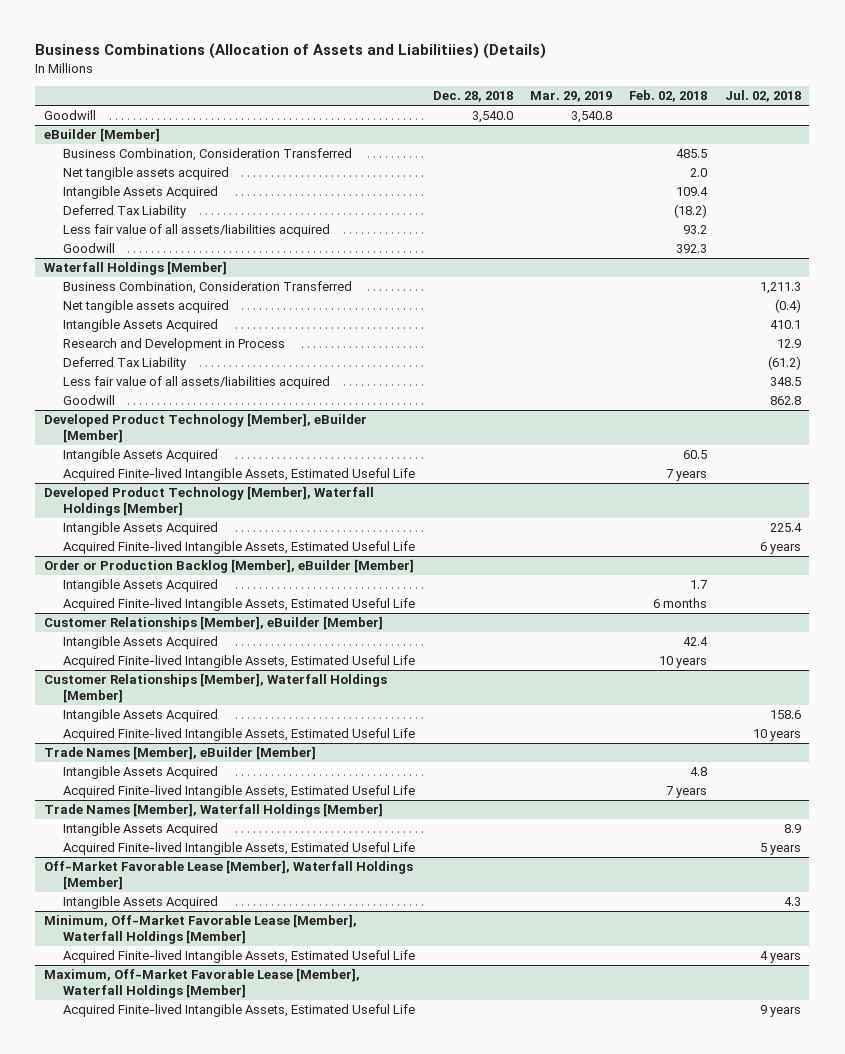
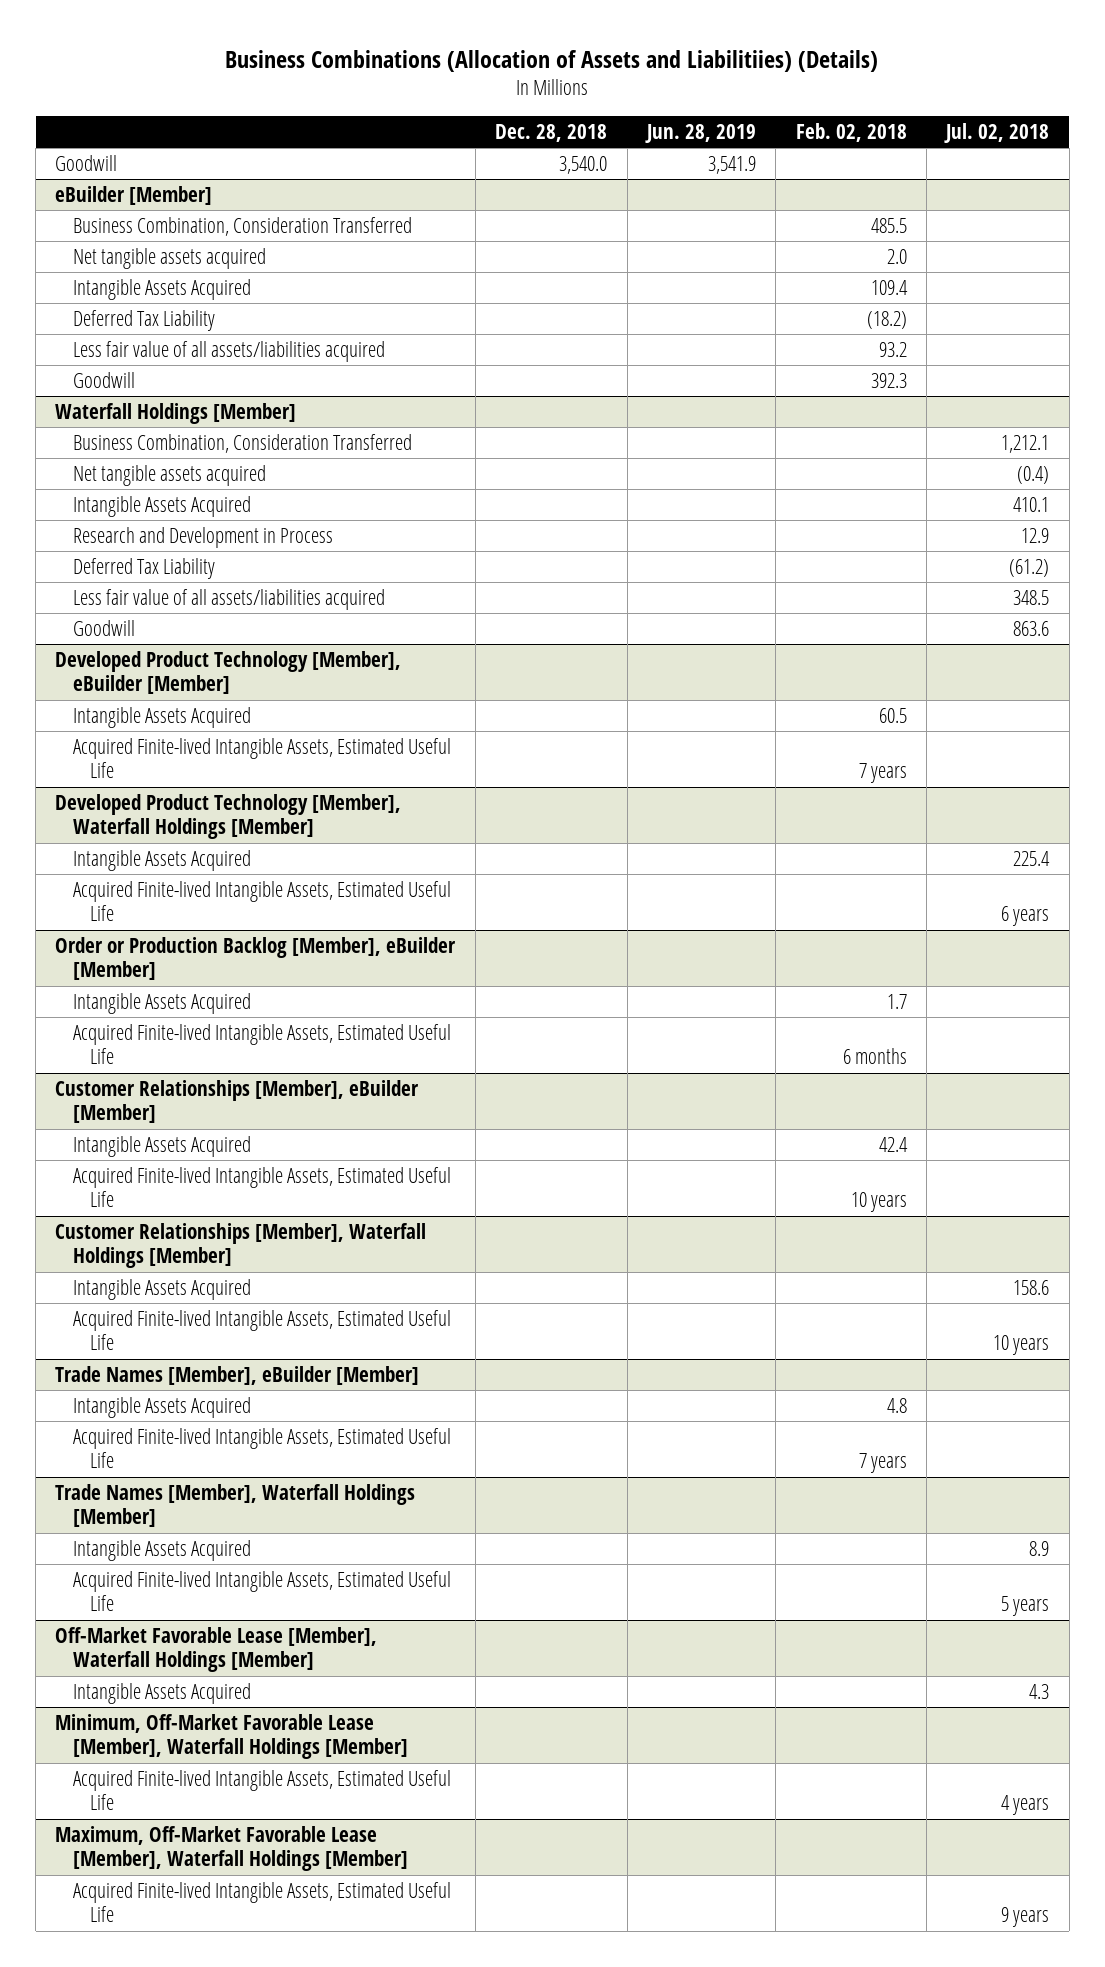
[530,91,613,103] Mar. 29, 2019 -> none
none -> [644,123,756,143] Jun. 28, 2019
[759,282,801,295] 1,211.3 -> [1001,434,1050,453] 1,212.1
[769,396,801,406] 862.8 -> [1013,620,1050,636] 863.6

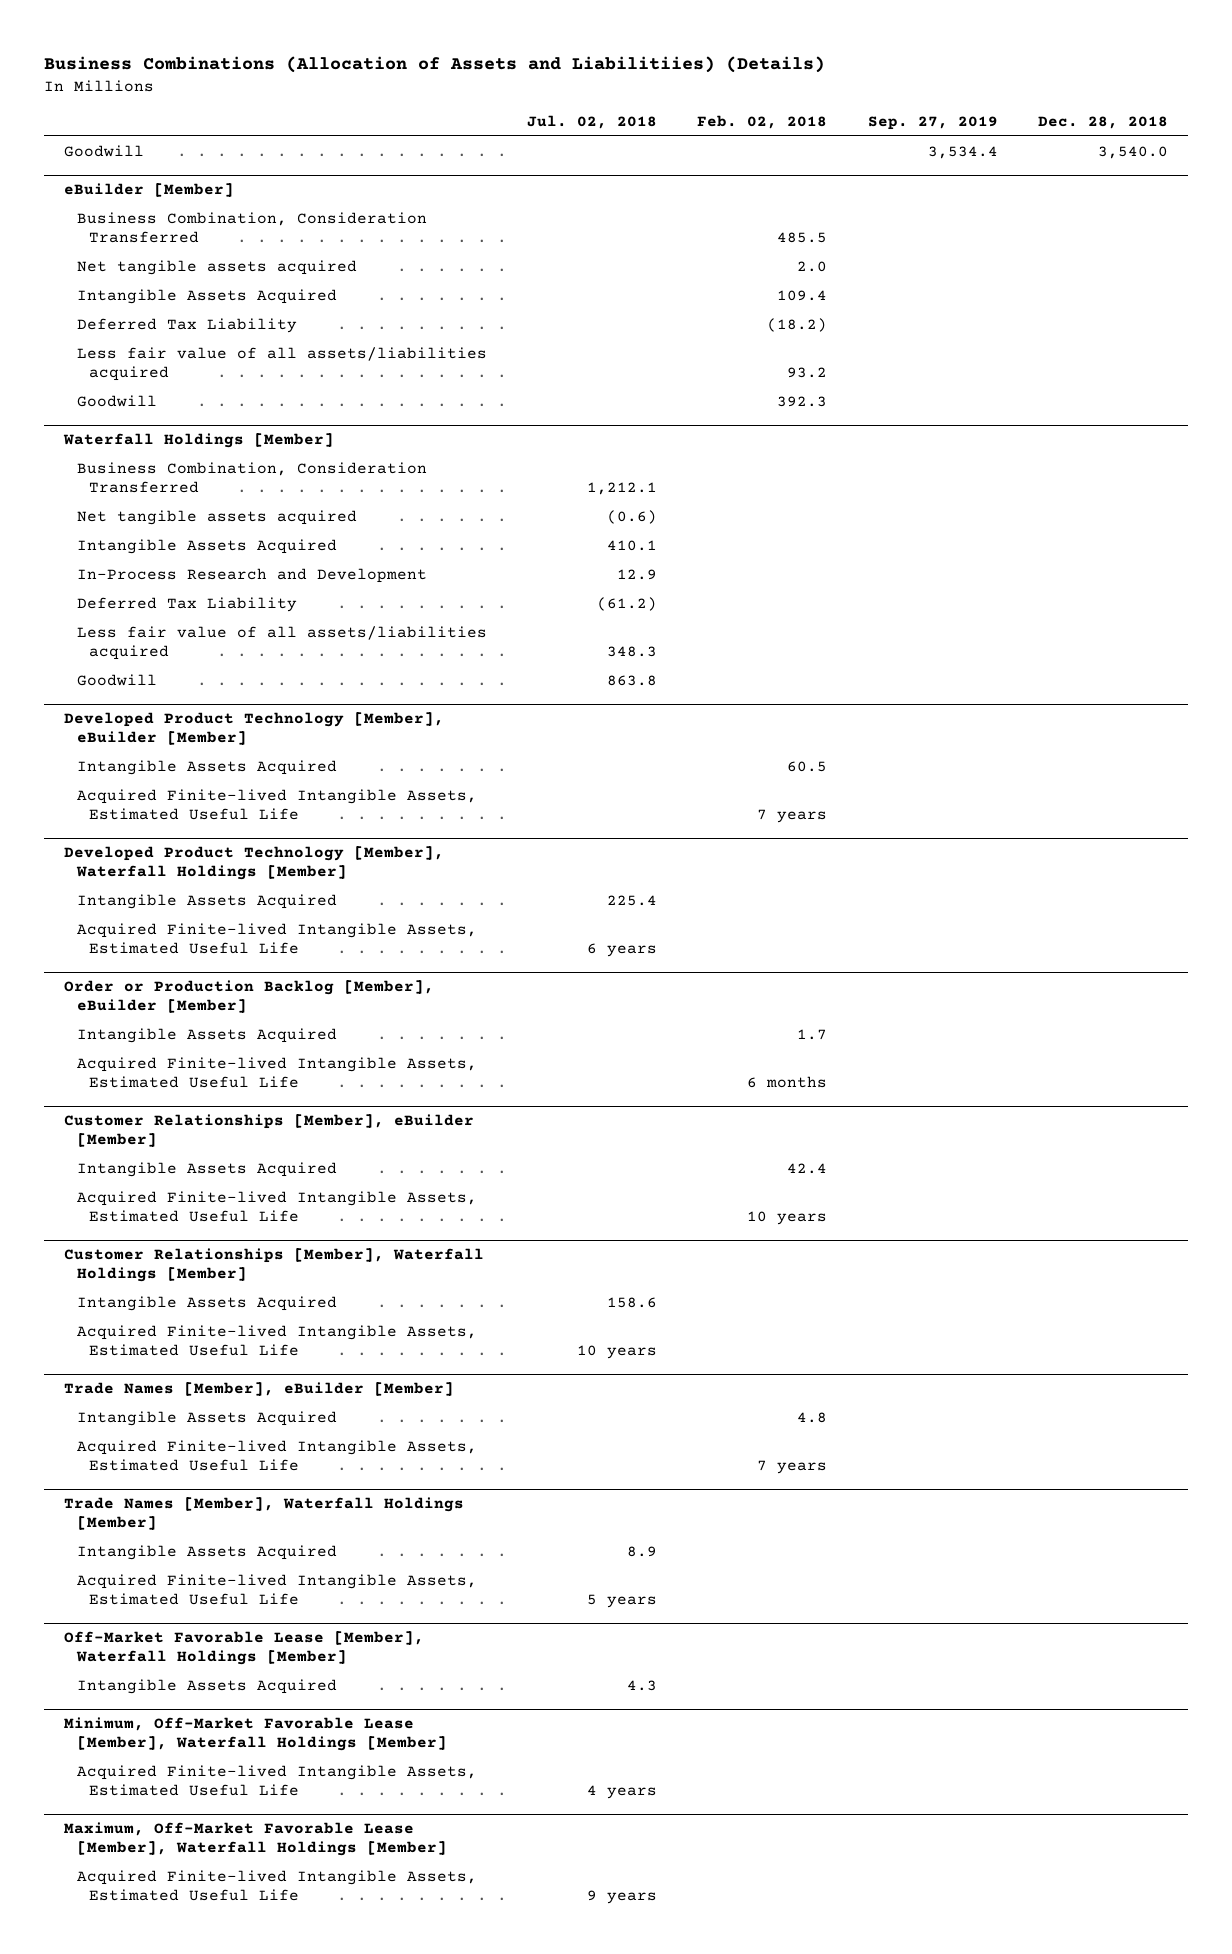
[644,123,756,143] Jun. 28, 2019 -> none
none -> [867,115,998,130] Sep. 27, 2019
[1017,465,1050,484] (0.4) -> [606,510,657,525] (0.6)
[72,526,333,548] Research and Development in Process -> [76,568,427,584] In-Process Research and Development
[1013,589,1050,605] 348.5 -> [606,645,657,657] 348.3
[1013,620,1050,636] 863.6 -> [606,675,657,687] 863.8

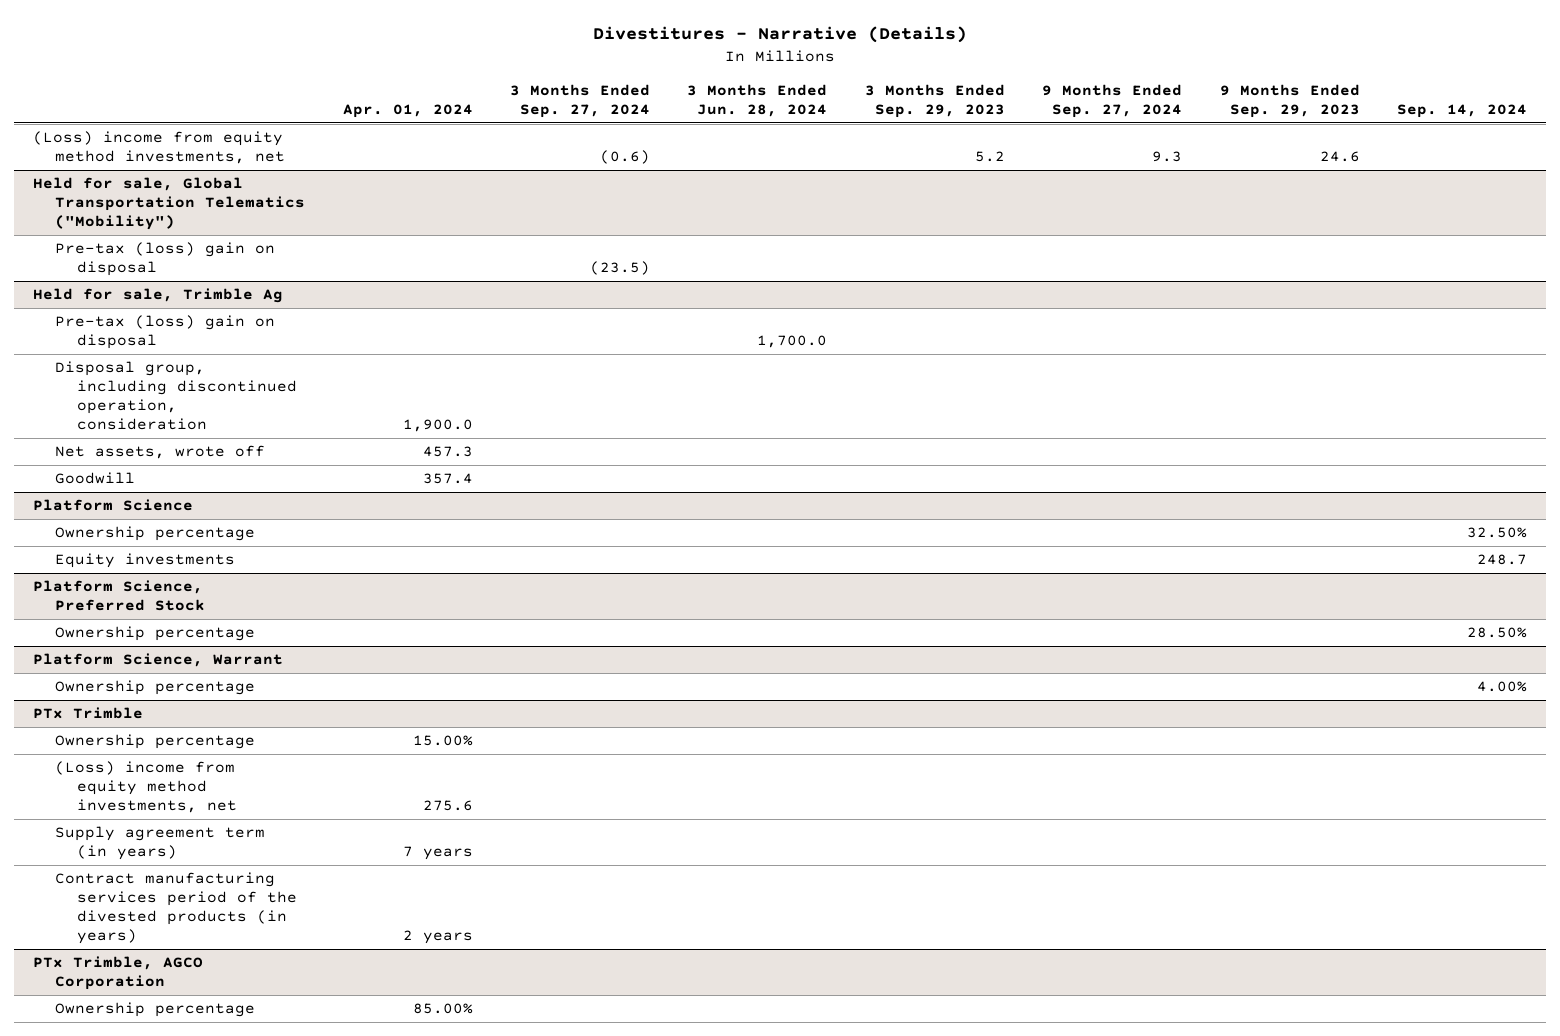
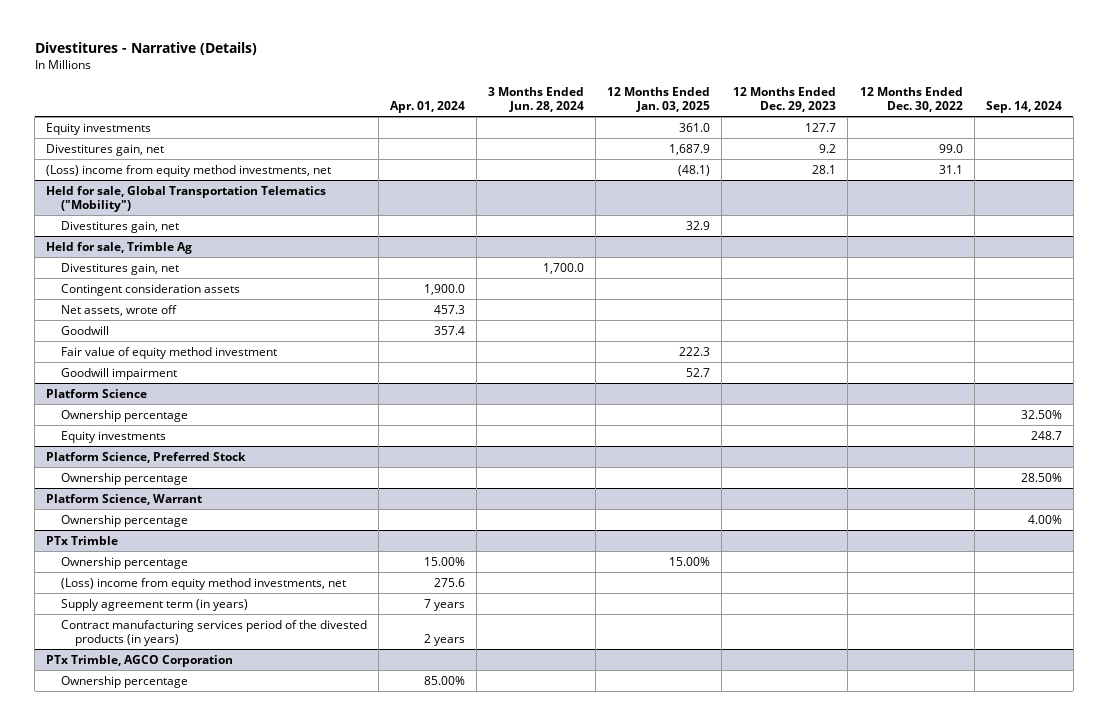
[510,84,651,119] 3 Months Ended Sep. 27, 2024 -> none
[864,84,1005,119] 3 Months Ended Sep. 29, 2023 -> none
[1042,84,1183,119] 9 Months Ended Sep. 27, 2024 -> none
[1219,84,1360,119] 9 Months Ended Sep. 29, 2023 -> none
none -> [607,86,711,112] 12 Months Ended Jan. 03, 2025
none -> [733,86,837,112] 12 Months Ended Dec. 29, 2023
none -> [859,86,963,112] 12 Months Ended Dec. 30, 2022
none -> [46,122,152,135] Equity investments
none -> [46,143,165,156] Divestitures gain, net
[55,242,276,277] Pre-tax (loss) gain on disposal -> none
none -> [60,220,179,233] Divestitures gain, net
[55,315,276,350] Pre-tax (loss) gain on disposal -> none
none -> [60,262,179,275] Divestitures gain, net
[55,361,298,431] Disposal group, including discontinued operation, consideration -> [60,283,240,296] Contingent consideration assets
none -> [60,346,277,359] Fair value of equity method investment
none -> [60,367,177,380] Goodwill impairment

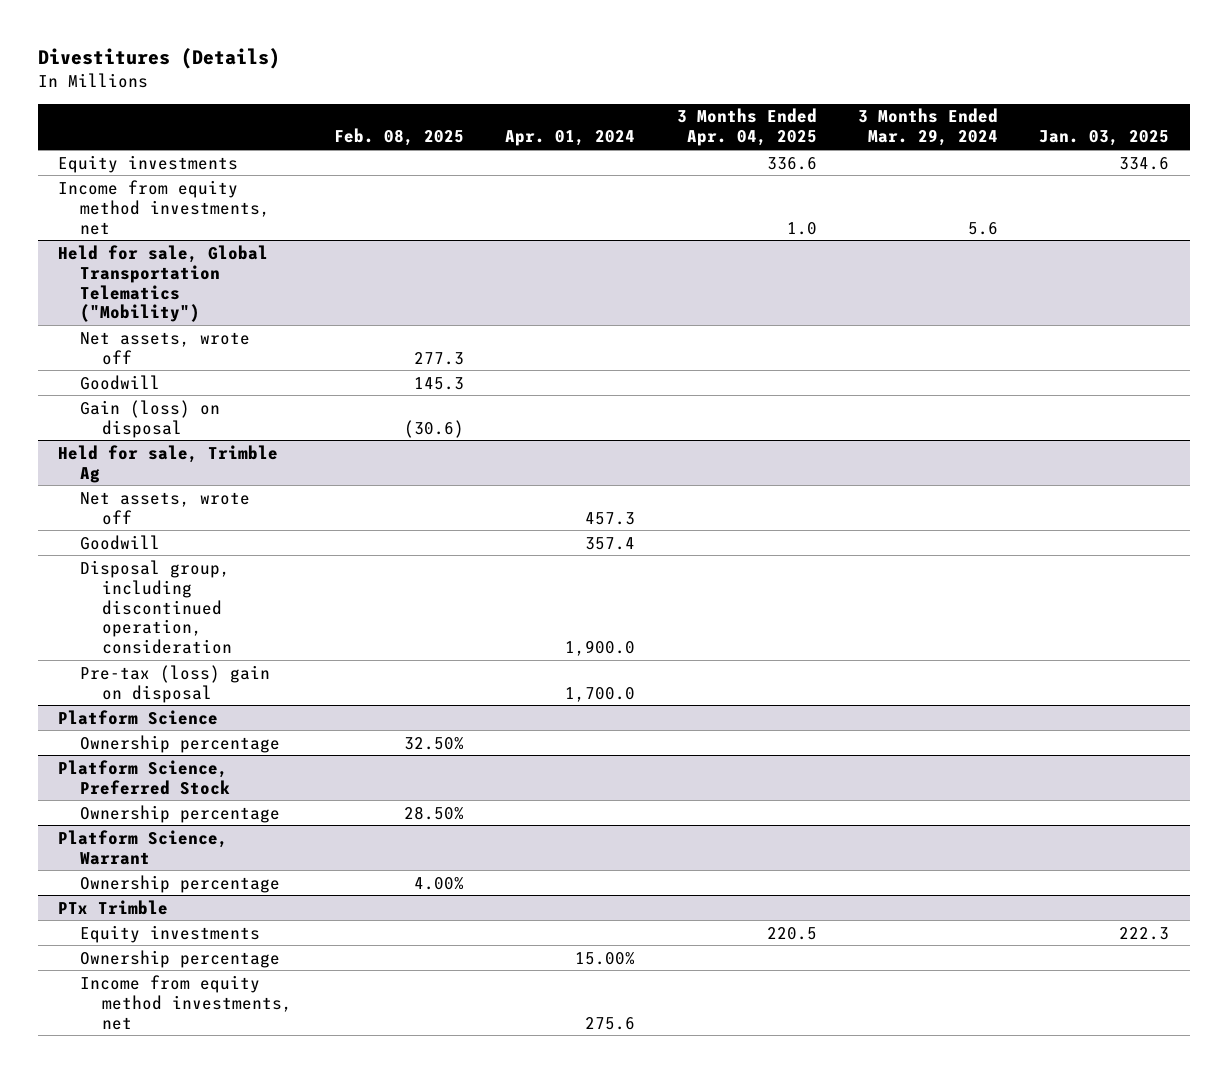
[34,41,257,55] Divestitures - Narrative (Details) -> [37,47,280,69] Divestitures (Details)
[488,86,585,112] 3 Months Ended Jun. 28, 2024 -> none
[607,86,711,112] 12 Months Ended Jan. 03, 2025 -> none
[733,86,837,112] 12 Months Ended Dec. 29, 2023 -> none
[859,86,963,112] 12 Months Ended Dec. 30, 2022 -> none
[985,100,1062,113] Sep. 14, 2024 -> none
none -> [333,128,464,147] Feb. 08, 2025
none -> [676,108,817,147] 3 Months Ended Apr. 04, 2025
none -> [857,108,998,147] 3 Months Ended Mar. 29, 2024
none -> [1039,130,1170,147] Jan. 03, 2025
[46,143,165,156] Divestitures gain, net -> none
[46,164,332,177] (Loss) income from equity method investments, net -> [58,179,271,235] Income from equity method investments, net
none -> [80,331,251,365] Net assets, wrote off
none -> [80,374,161,390] Goodwill
[60,220,179,233] Divestitures gain, net -> [80,399,221,438] Gain (loss) on disposal
[60,262,179,275] Divestitures gain, net -> none
[60,283,240,296] Contingent consideration assets -> none
[60,346,277,359] Fair value of equity method investment -> none
[60,367,177,380] Goodwill impairment -> none
none -> [80,559,233,655] Disposal group, including discontinued operation, consideration
none -> [80,664,271,703] Pre-tax (loss) gain on disposal
[60,430,166,443] Equity investments -> none
none -> [80,924,261,943] Equity investments
[60,598,248,611] Supply agreement term (in years) -> none
[60,619,367,646] Contract manufacturing services period of the divested products (in years) -> none
[46,654,234,667] PTx Trimble, AGCO Corporation -> none
[60,675,188,688] Ownership percentage -> none
[60,577,346,590] (Loss) income from equity method investments, net -> [80,974,293,1030] Income from equity method investments, net

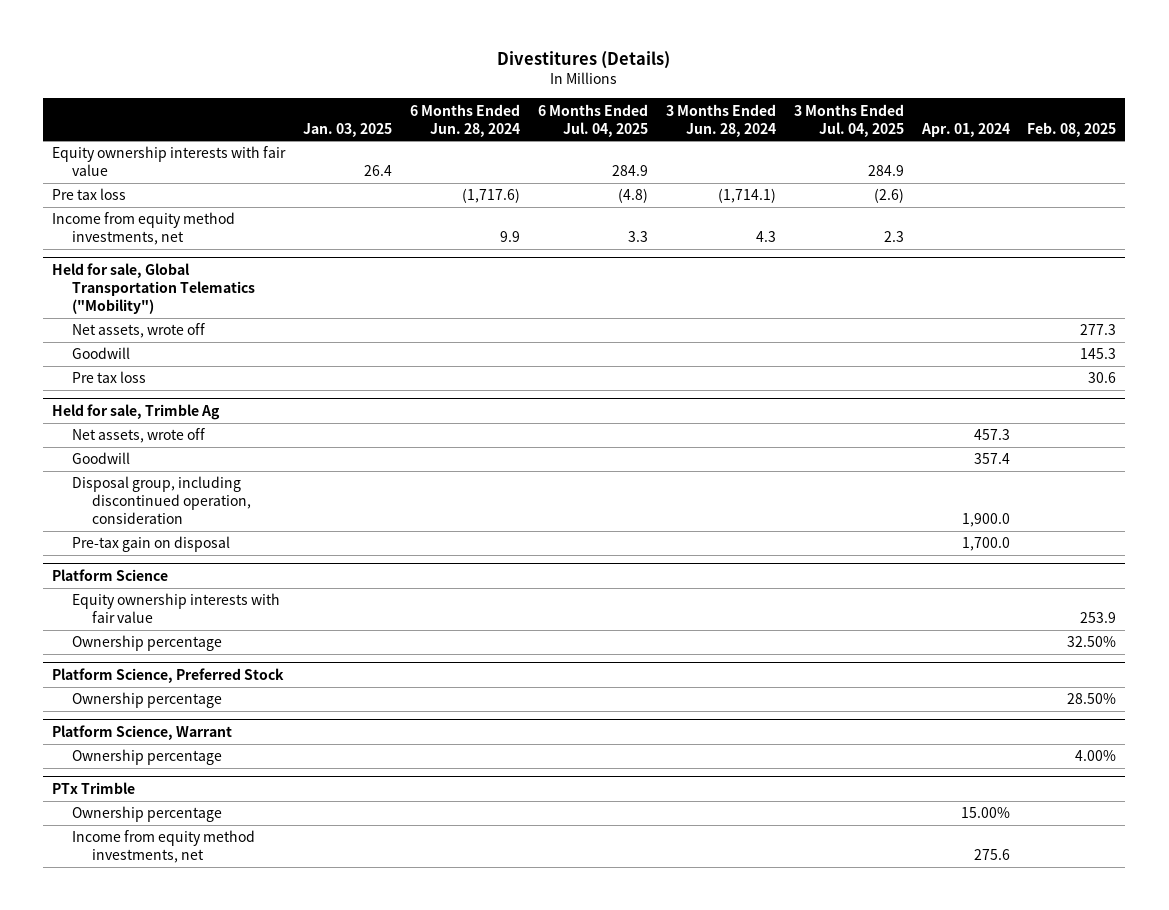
[676,108,817,147] 3 Months Ended Apr. 04, 2025 -> none
[857,108,998,147] 3 Months Ended Mar. 29, 2024 -> none
none -> [409,103,520,137] 6 Months Ended Jun. 28, 2024
none -> [537,103,648,137] 6 Months Ended Jul. 04, 2025
none -> [665,103,776,137] 3 Months Ended Jun. 28, 2024
none -> [793,103,904,137] 3 Months Ended Jul. 04, 2025
[58,154,239,173] Equity investments -> none
none -> [52,146,287,177] Equity ownership interests with fair value
none -> [52,188,127,201] Pre tax loss
[80,399,221,438] Gain (loss) on disposal -> none
none -> [71,371,146,384] Pre tax loss
[80,664,271,703] Pre-tax (loss) gain on disposal -> [71,536,230,553] Pre-tax gain on disposal
none -> [71,593,280,624] Equity ownership interests with fair value
[80,924,261,943] Equity investments -> none

